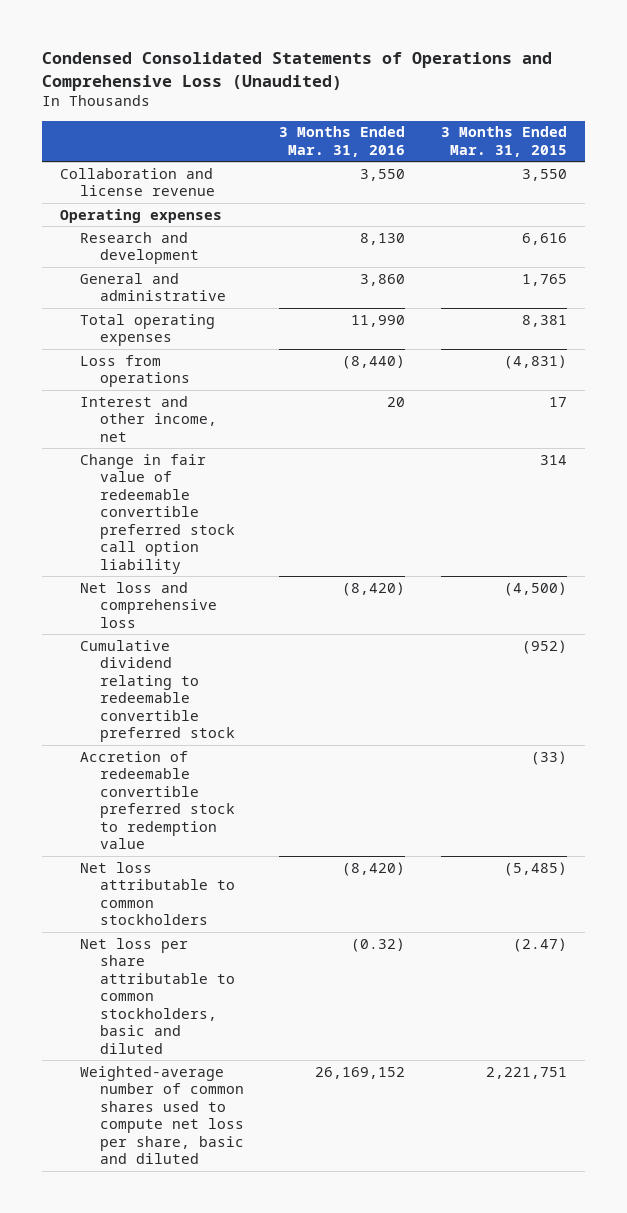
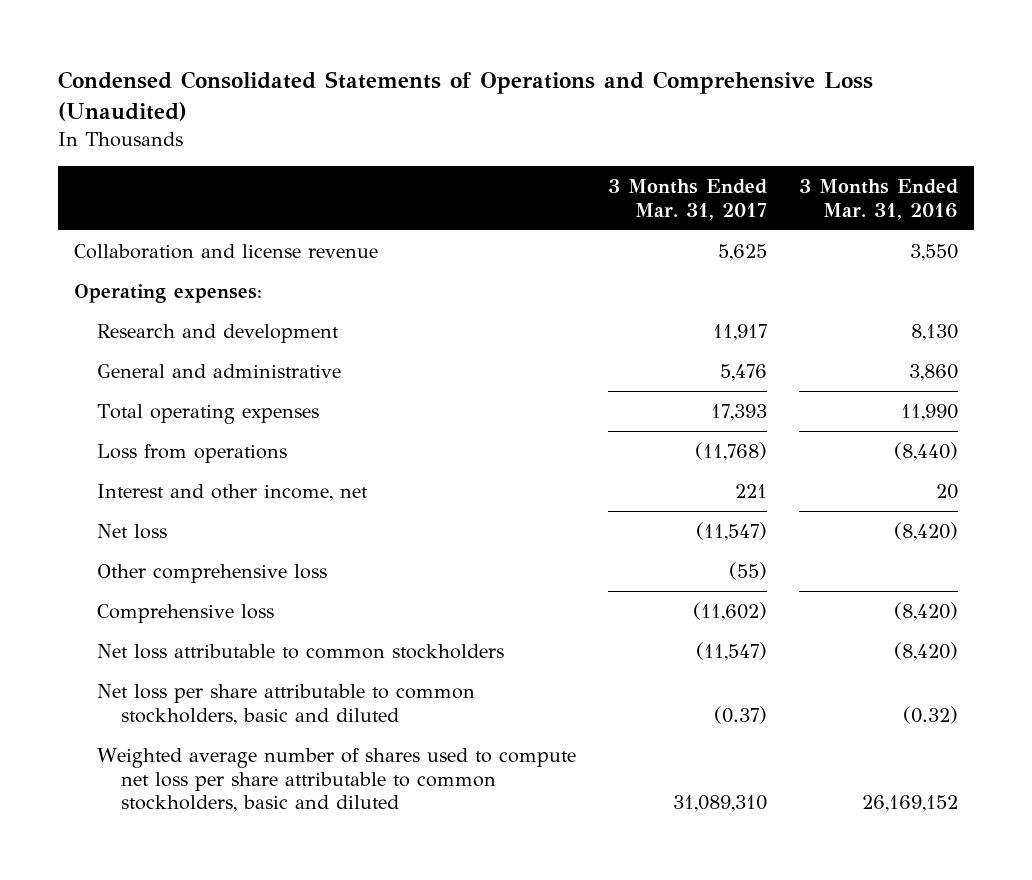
[440,126,567,157] 3 Months Ended Mar. 31, 2015 -> none
none -> [608,178,768,220] 3 Months Ended Mar. 31, 2017
[59,208,222,223] Operating expenses -> [73,283,262,303] Operating expenses:
[79,453,235,574] Change in fair value of redeemable convertible preferred stock call option liability -> none
[79,639,235,743] Cumulative dividend relating to redeemable convertible preferred stock -> none
[79,750,235,850] Accretion of redeemable convertible preferred stock to redemption value -> none
[79,581,217,628] Net loss and comprehensive loss -> [97,523,168,539] Net loss
none -> [97,563,328,583] Other comprehensive loss
none -> [97,603,275,623] Comprehensive loss
[79,1065,244,1165] Weighted-average number of common shares used to compute net loss per share, basic and diluted -> [97,747,577,813] Weighted average number of shares used to compute net loss per share attributable to common stockholders, basic and diluted

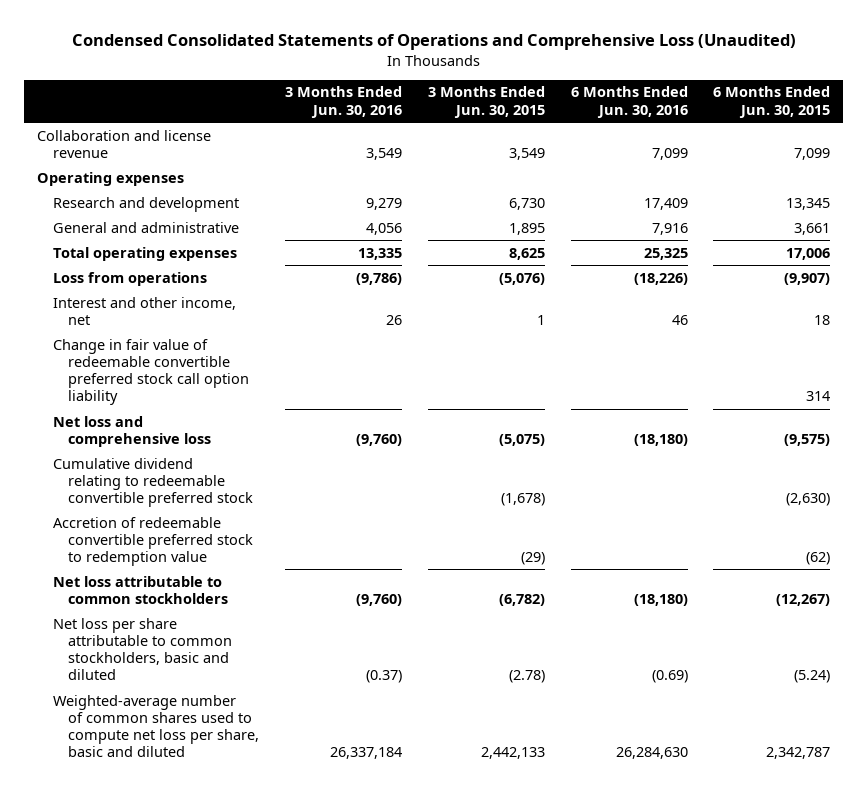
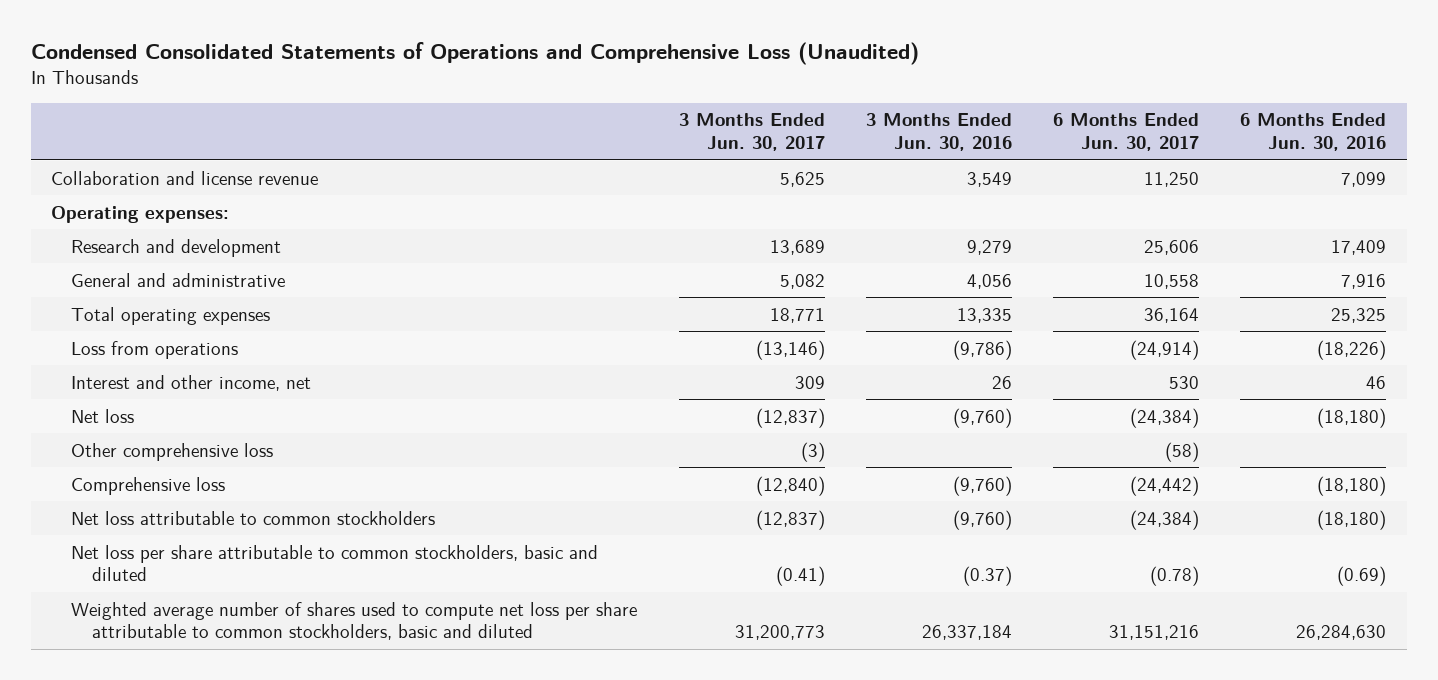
[427,86,545,118] 3 Months Ended Jun. 30, 2015 -> none
[713,86,831,118] 6 Months Ended Jun. 30, 2015 -> none
none -> [678,113,825,152] 3 Months Ended Jun. 30, 2017
none -> [1053,113,1200,152] 6 Months Ended Jun. 30, 2017
[36,171,184,186] Operating expenses -> [51,205,230,223] Operating expenses:
[52,338,250,406] Change in fair value of redeemable convertible preferred stock call option liability -> none
[52,457,254,508] Cumulative dividend relating to redeemable convertible preferred stock -> none
[52,516,254,567] Accretion of redeemable convertible preferred stock to redemption value -> none
[52,415,212,447] Net loss and comprehensive loss -> [71,408,135,423] Net loss
none -> [71,442,274,461] Other comprehensive loss
none -> [71,476,226,495] Comprehensive loss
[52,694,260,758] Weighted-average number of common shares used to compute net loss per share, basic and diluted -> [71,601,638,641] Weighted average number of shares used to compute net loss per share attributable to common stockholders, basic and diluted

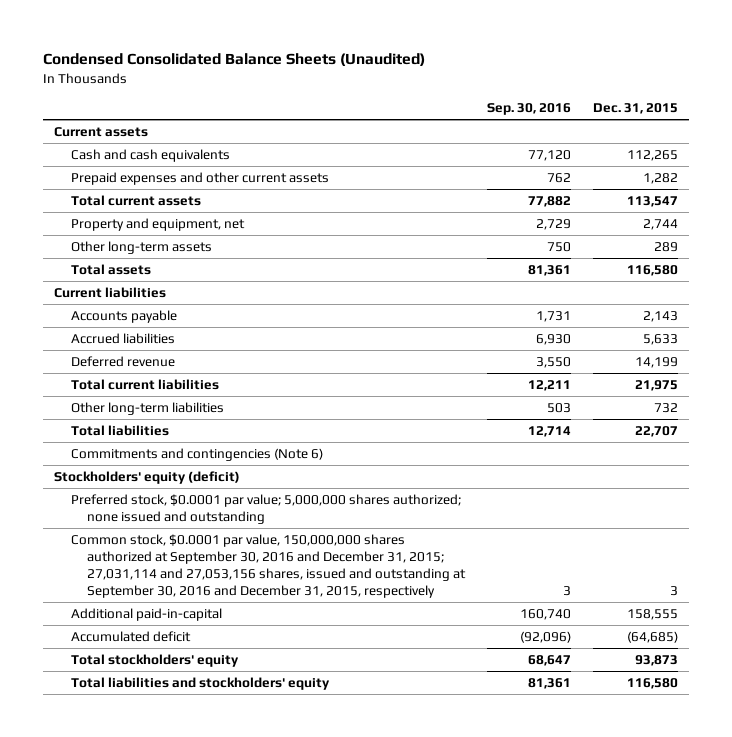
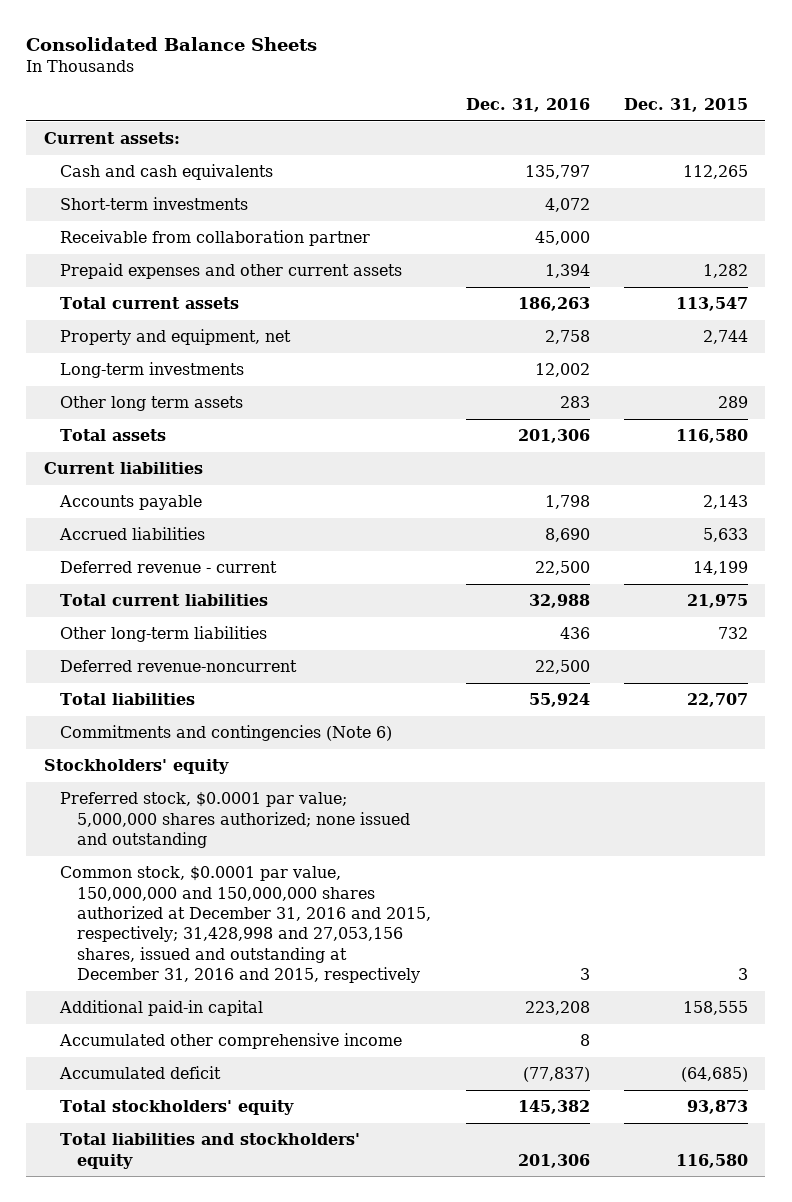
[43,53,426,67] Condensed Consolidated Balance Sheets (Unaudited) -> [26,36,318,51] Consolidated Balance Sheets
[486,103,571,116] Sep. 30, 2016 -> none
none -> [465,98,590,113] Dec. 31, 2016
[54,126,149,137] Current assets -> [43,132,180,145] Current assets:
none -> [60,197,249,211] Short-term investments
none -> [60,230,371,247] Receivable from collaboration partner
none -> [60,362,245,379] Long-term investments
[70,240,212,254] Other long-term assets -> [60,396,244,412] Other long term assets
[70,355,175,367] Deferred revenue -> [60,561,278,574] Deferred revenue - current
none -> [60,660,298,673] Deferred revenue-noncurrent
[54,470,241,484] Stockholders' equity (deficit) -> [43,759,229,775] Stockholders' equity
[70,533,466,599] Common stock, $0.0001 par value, 150,000,000 shares authorized at September 30, 2016 and December 31, 2015; 27,031,114 and 27,053,156 shares, issued and outstanding at September 30, 2016 and December 31, 2015, respectively -> [60,866,432,984] Common stock, $0.0001 par value, 150,000,000 and 150,000,000 shares authorized at December 31, 2016 and 2015, respectively; 31,428,998 and 27,053,156 shares, issued and outstanding at December 31, 2016 and 2015, respectively
[70,607,222,621] Additional paid-in-capital -> [59,1000,264,1017] Additional paid-in capital
none -> [59,1033,403,1050] Accumulated other comprehensive income

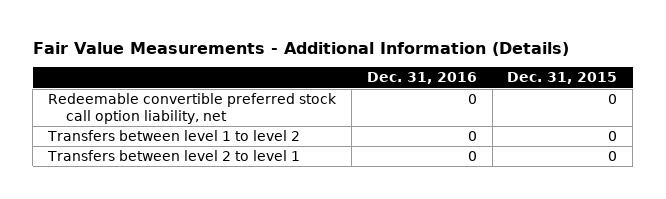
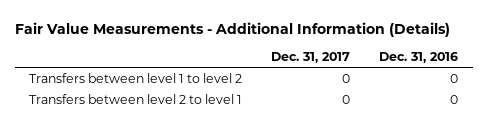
[507,72,618,85] Dec. 31, 2015 -> none
none -> [271,52,351,64] Dec. 31, 2017
[48,93,338,124] Redeemable convertible preferred stock call option liability, net -> none

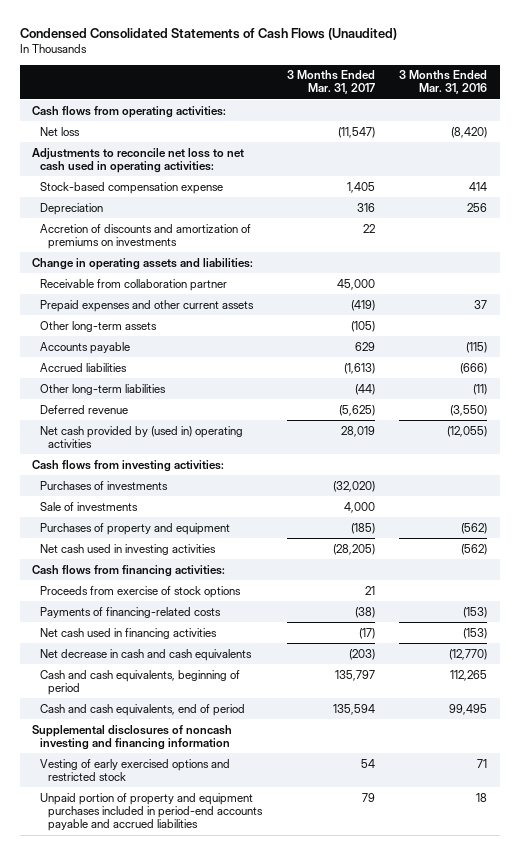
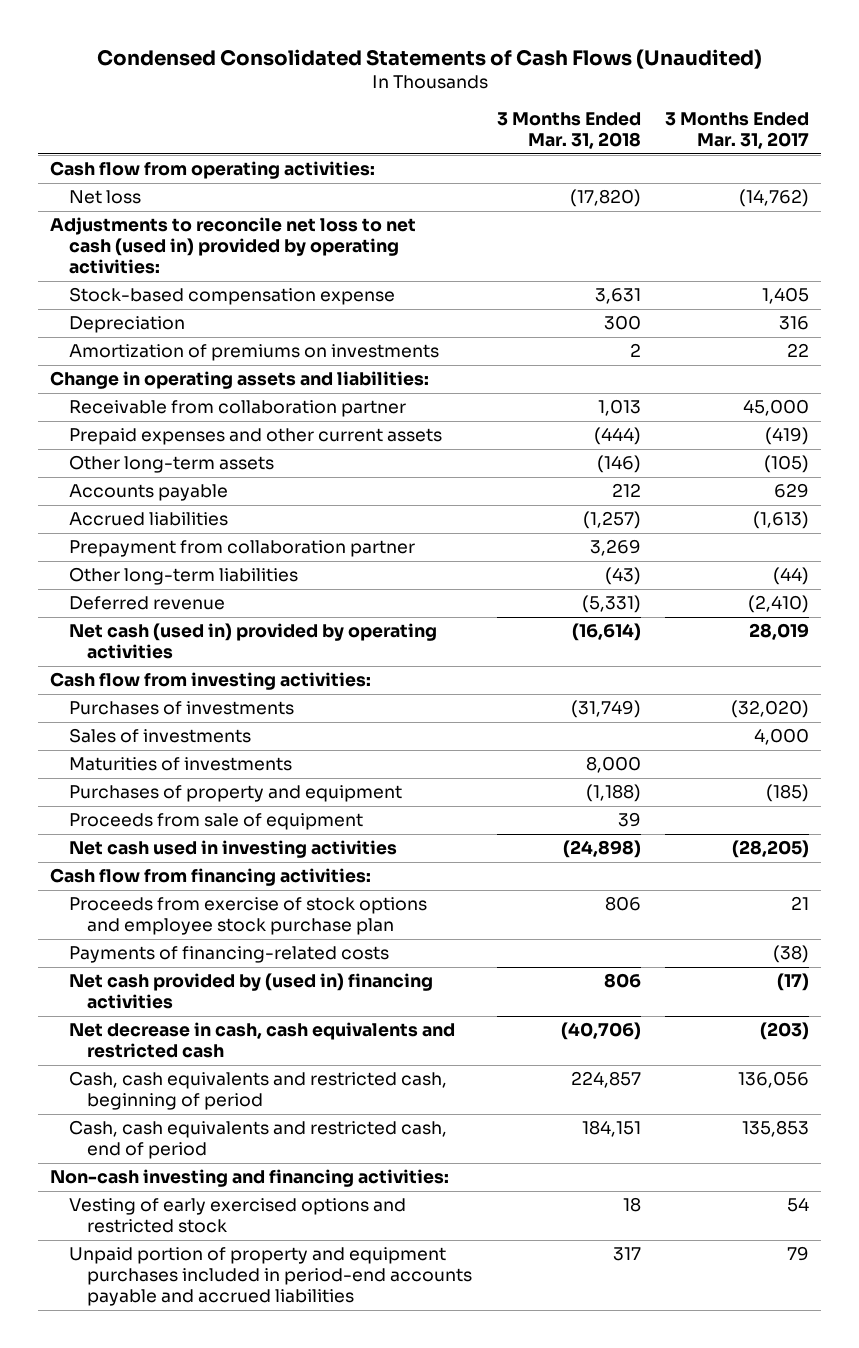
[399,70,488,95] 3 Months Ended Mar. 31, 2016 -> none
none -> [496,112,641,150] 3 Months Ended Mar. 31, 2018
[32,105,227,118] Cash flows from operating activities: -> [50,161,376,180] Cash flow from operating activities:
[337,126,375,138] (11,547) -> [739,189,810,208] (14,762)
[32,147,245,173] Adjustments to reconcile net loss to net cash used in operating activities: -> [50,217,417,275] Adjustments to reconcile net loss to net cash (used in) provided by operating activities:
[40,223,252,249] Accretion of discounts and amortization of premiums on investments -> [68,344,439,362] Amortization of premiums on investments
none -> [68,540,415,558] Prepayment from collaboration partner
[338,404,375,416] (5,625) -> [748,595,810,614] (2,410)
[40,425,244,448] Net cash provided by (used in) operating activities -> [68,623,437,660] Net cash (used in) provided by operating activities
[32,459,225,472] Cash flows from investing activities: -> [50,672,372,691] Cash flow from investing activities:
[40,501,139,511] Sale of investments -> [68,728,251,744] Sales of investments
none -> [68,757,292,772] Maturities of investments
none -> [68,813,363,831] Proceeds from sale of equipment
[32,564,226,577] Cash flows from financing activities: -> [50,868,372,887] Cash flow from financing activities:
[40,585,242,598] Proceeds from exercise of stock options -> [68,897,427,936] Proceeds from exercise of stock options and employee stock purchase plan
[40,627,218,639] Net cash used in financing activities -> [68,973,433,1010] Net cash provided by (used in) financing activities
[40,648,253,661] Net decrease in cash and cash equivalents -> [68,1022,455,1059] Net decrease in cash, cash equivalents and restricted cash
[40,669,241,695] Cash and cash equivalents, beginning of period -> [68,1071,447,1111] Cash, cash equivalents and restricted cash, beginning of period
[334,669,375,681] 135,797 -> [738,1071,810,1089] 136,056
[40,703,246,716] Cash and cash equivalents, end of period -> [68,1120,447,1160] Cash, cash equivalents and restricted cash, end of period
[332,703,375,715] 135,594 -> [742,1120,810,1138] 135,853
[32,724,233,750] Supplemental disclosures of noncash investing and financing information -> [50,1169,450,1188] Non-cash investing and financing activities:

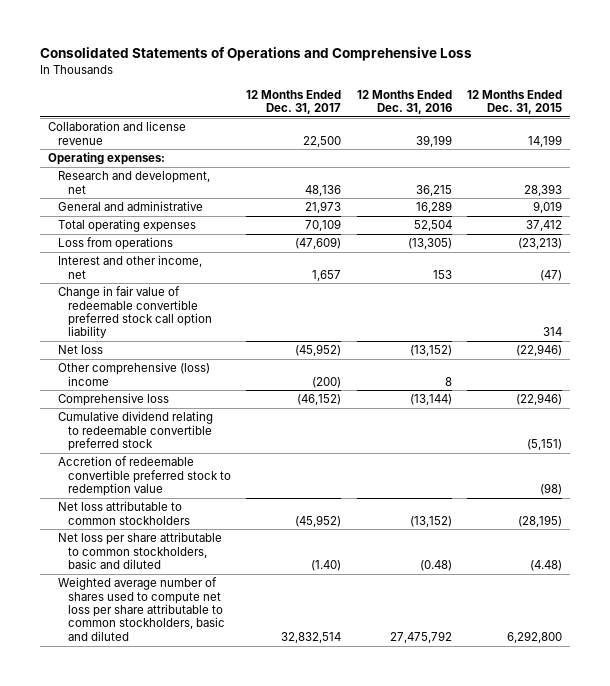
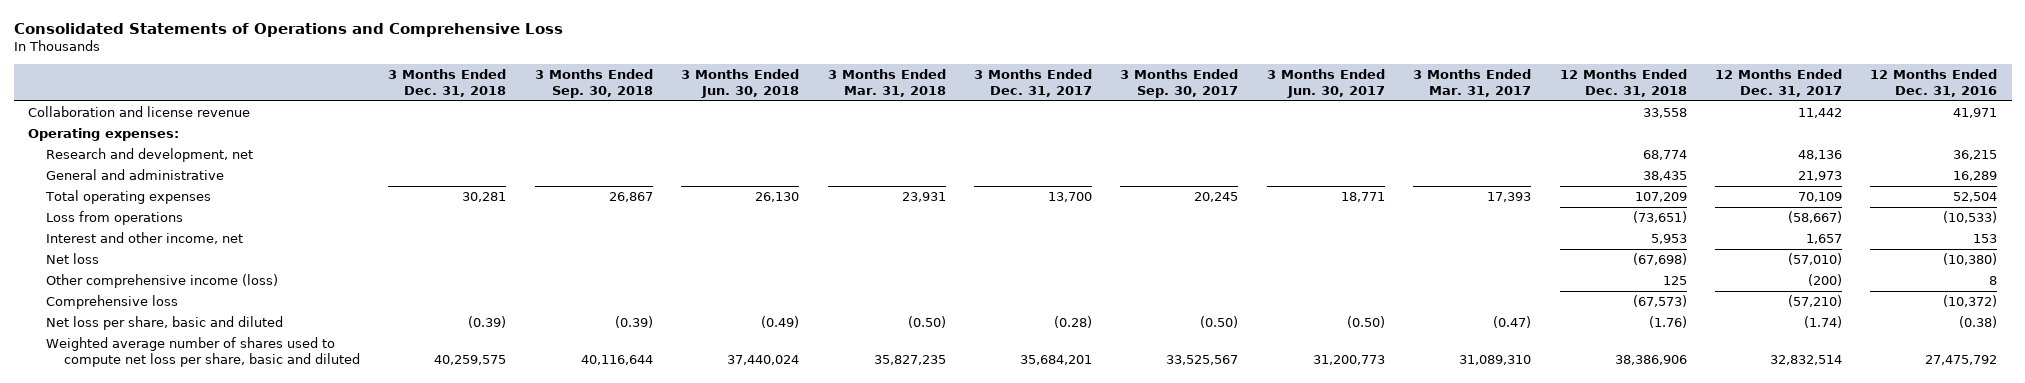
[467,89,563,115] 12 Months Ended Dec. 31, 2015 -> none
none -> [388,69,507,98] 3 Months Ended Dec. 31, 2018
none -> [534,69,653,99] 3 Months Ended Sep. 30, 2018
none -> [681,69,800,99] 3 Months Ended Jun. 30, 2018
none -> [827,69,946,98] 3 Months Ended Mar. 31, 2018
none -> [973,69,1092,98] 3 Months Ended Dec. 31, 2017
none -> [1120,69,1239,99] 3 Months Ended Sep. 30, 2017
none -> [1266,69,1385,99] 3 Months Ended Jun. 30, 2017
none -> [1413,69,1532,98] 3 Months Ended Mar. 31, 2017
none -> [1559,69,1687,98] 12 Months Ended Dec. 31, 2018
[303,135,342,147] 22,500 -> [1798,108,1843,119] 11,442
[415,134,452,147] 39,199 -> [1953,108,1998,119] 41,971
[295,237,342,250] (47,609) -> [1788,211,1843,224] (58,667)
[407,238,452,250] (13,305) -> [1943,211,1998,224] (10,533)
[57,286,212,339] Change in fair value of redeemable convertible preferred stock call option liability -> none
[57,411,213,452] Cumulative dividend relating to redeemable convertible preferred stock -> none
[57,456,231,497] Accretion of redeemable convertible preferred stock to redemption value -> none
[57,501,190,525] Net loss attributable to common stockholders -> none
[295,344,342,357] (45,952) -> [1788,253,1843,266] (57,010)
[409,345,452,357] (13,152) -> [1943,253,1998,266] (10,380)
[57,362,210,386] Other comprehensive (loss) income -> [45,274,278,289] Other comprehensive income (loss)
[297,394,342,406] (46,152) -> [1788,295,1843,308] (57,210)
[409,394,452,406] (13,144) -> [1943,295,1998,308] (10,372)
[57,532,222,570] Net loss per share attributable to common stockholders, basic and diluted -> [45,316,283,331] Net loss per share, basic and diluted
[311,560,342,572] (1.40) -> [1804,316,1843,329] (1.74)
[419,560,452,572] (0.48) -> [1959,316,1998,329] (0.38)
[57,577,225,641] Weighted average number of shares used to compute net loss per share attributable to common stockholders, basic and diluted -> [45,337,360,367] Weighted average number of shares used to compute net loss per share, basic and diluted

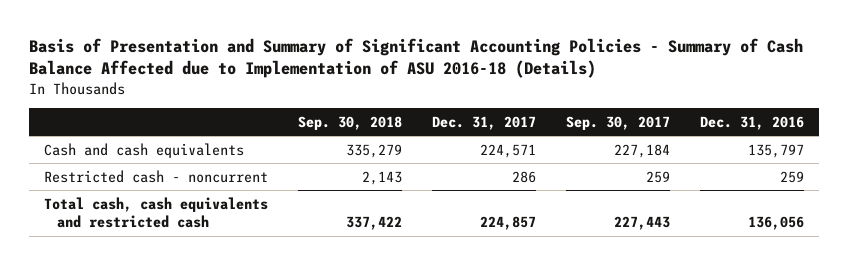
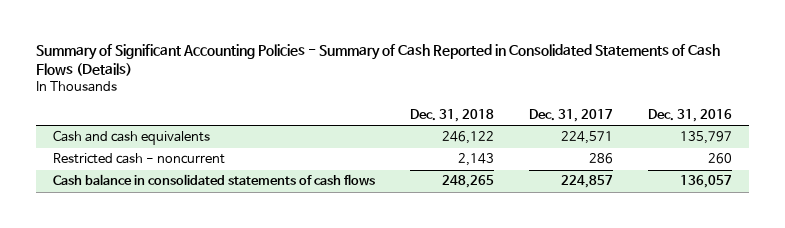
[29,37,804,79] Basis of Presentation and Summary of Significant Accounting Policies - Summary of Cash Balance Affected due to Implementation of ASU 2016-18 (Details) -> [35,43,720,77] Summary of Significant Accounting Policies - Summary of Cash Reported in Consolidated Statements of Cash Flows (Details)
[298,115,403,130] Sep. 30, 2018 -> none
[565,115,670,130] Sep. 30, 2017 -> none
none -> [410,108,495,122] Dec. 31, 2018
[44,196,269,229] Total cash, cash equivalents and restricted cash -> none
[779,170,804,183] 259 -> [707,153,732,165] 260
none -> [53,174,376,187] Cash balance in consolidated statements of cash flows

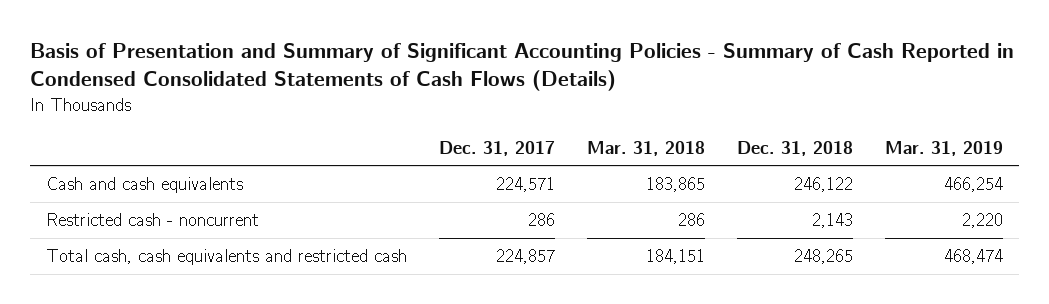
[35,43,720,77] Summary of Significant Accounting Policies - Summary of Cash Reported in Consolidated Statements of Cash Flows (Details) -> [29,43,1014,92] Basis of Presentation and Summary of Significant Accounting Policies - Summary of Cash Reported in Condensed Consolidated Statements of Cash Flows (Details)
[647,108,732,122] Dec. 31, 2016 -> none
none -> [587,140,706,156] Mar. 31, 2018
none -> [885,140,1004,156] Mar. 31, 2019
[53,174,376,187] Cash balance in consolidated statements of cash flows -> [45,249,407,266] Total cash, cash equivalents and restricted cash

